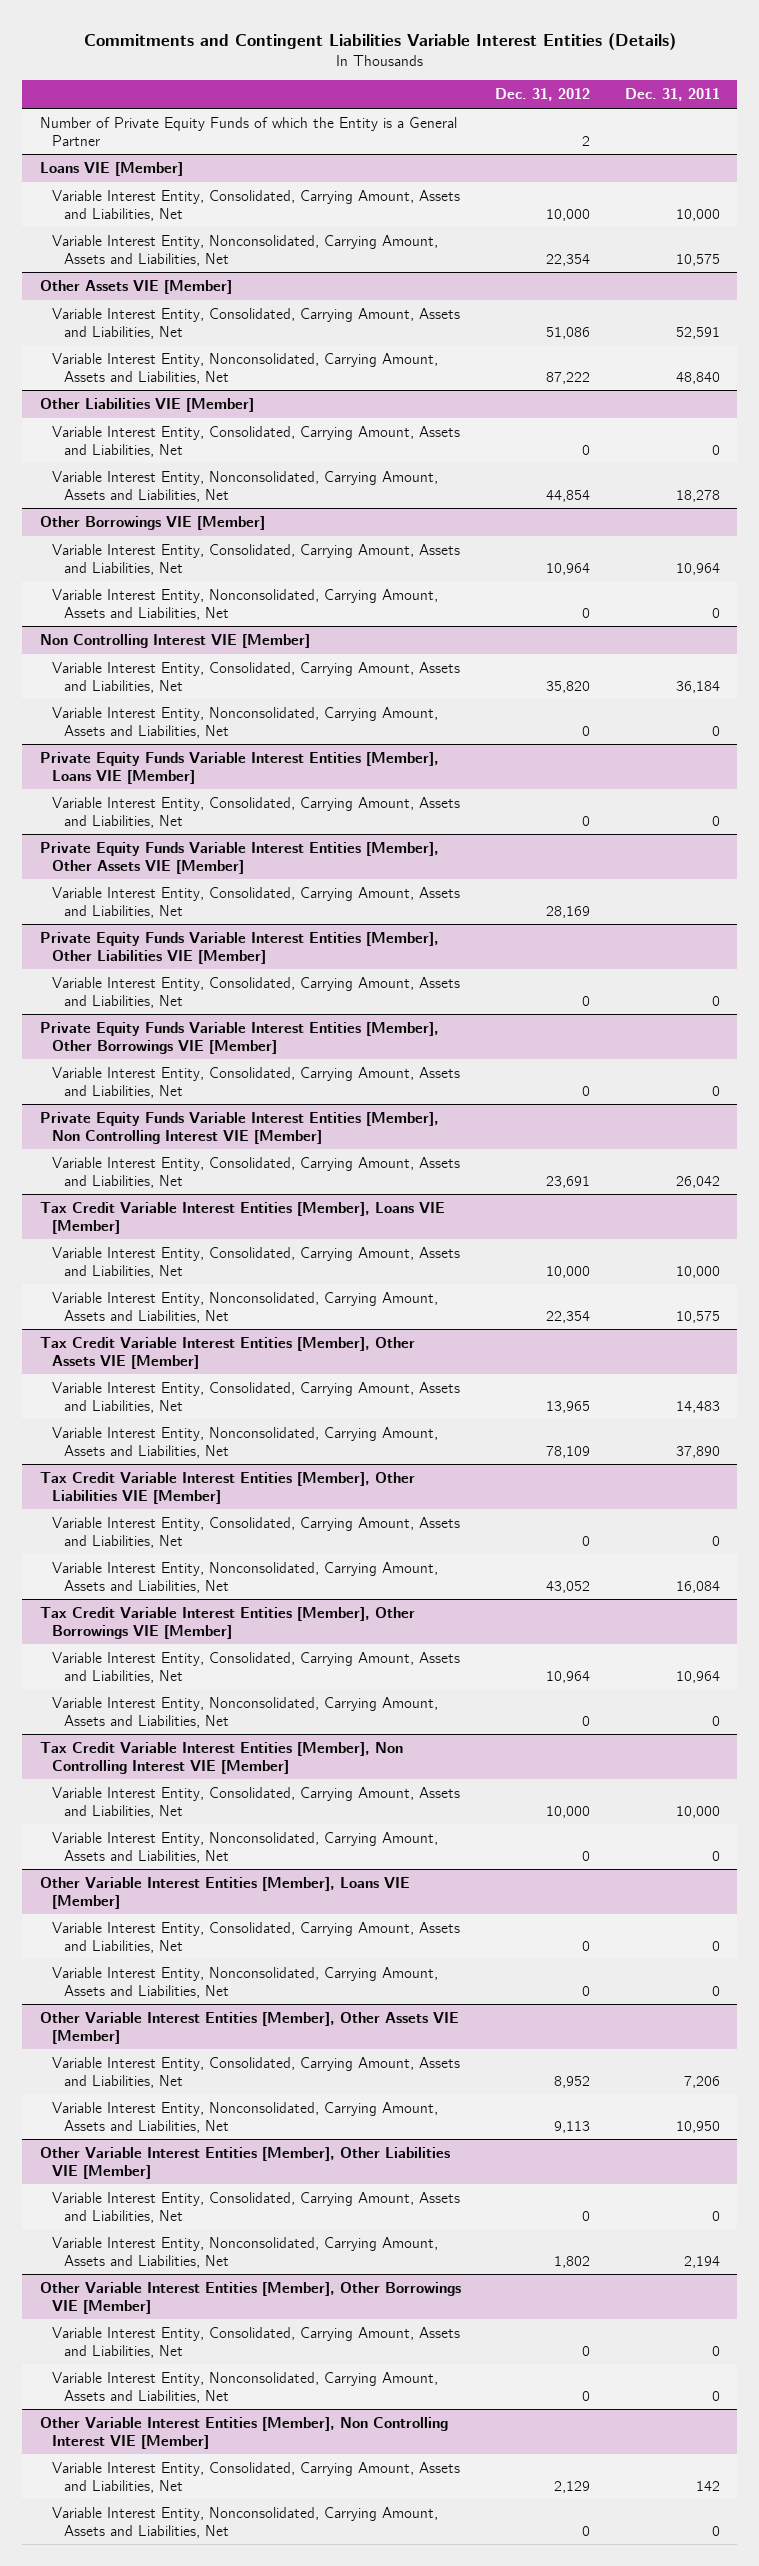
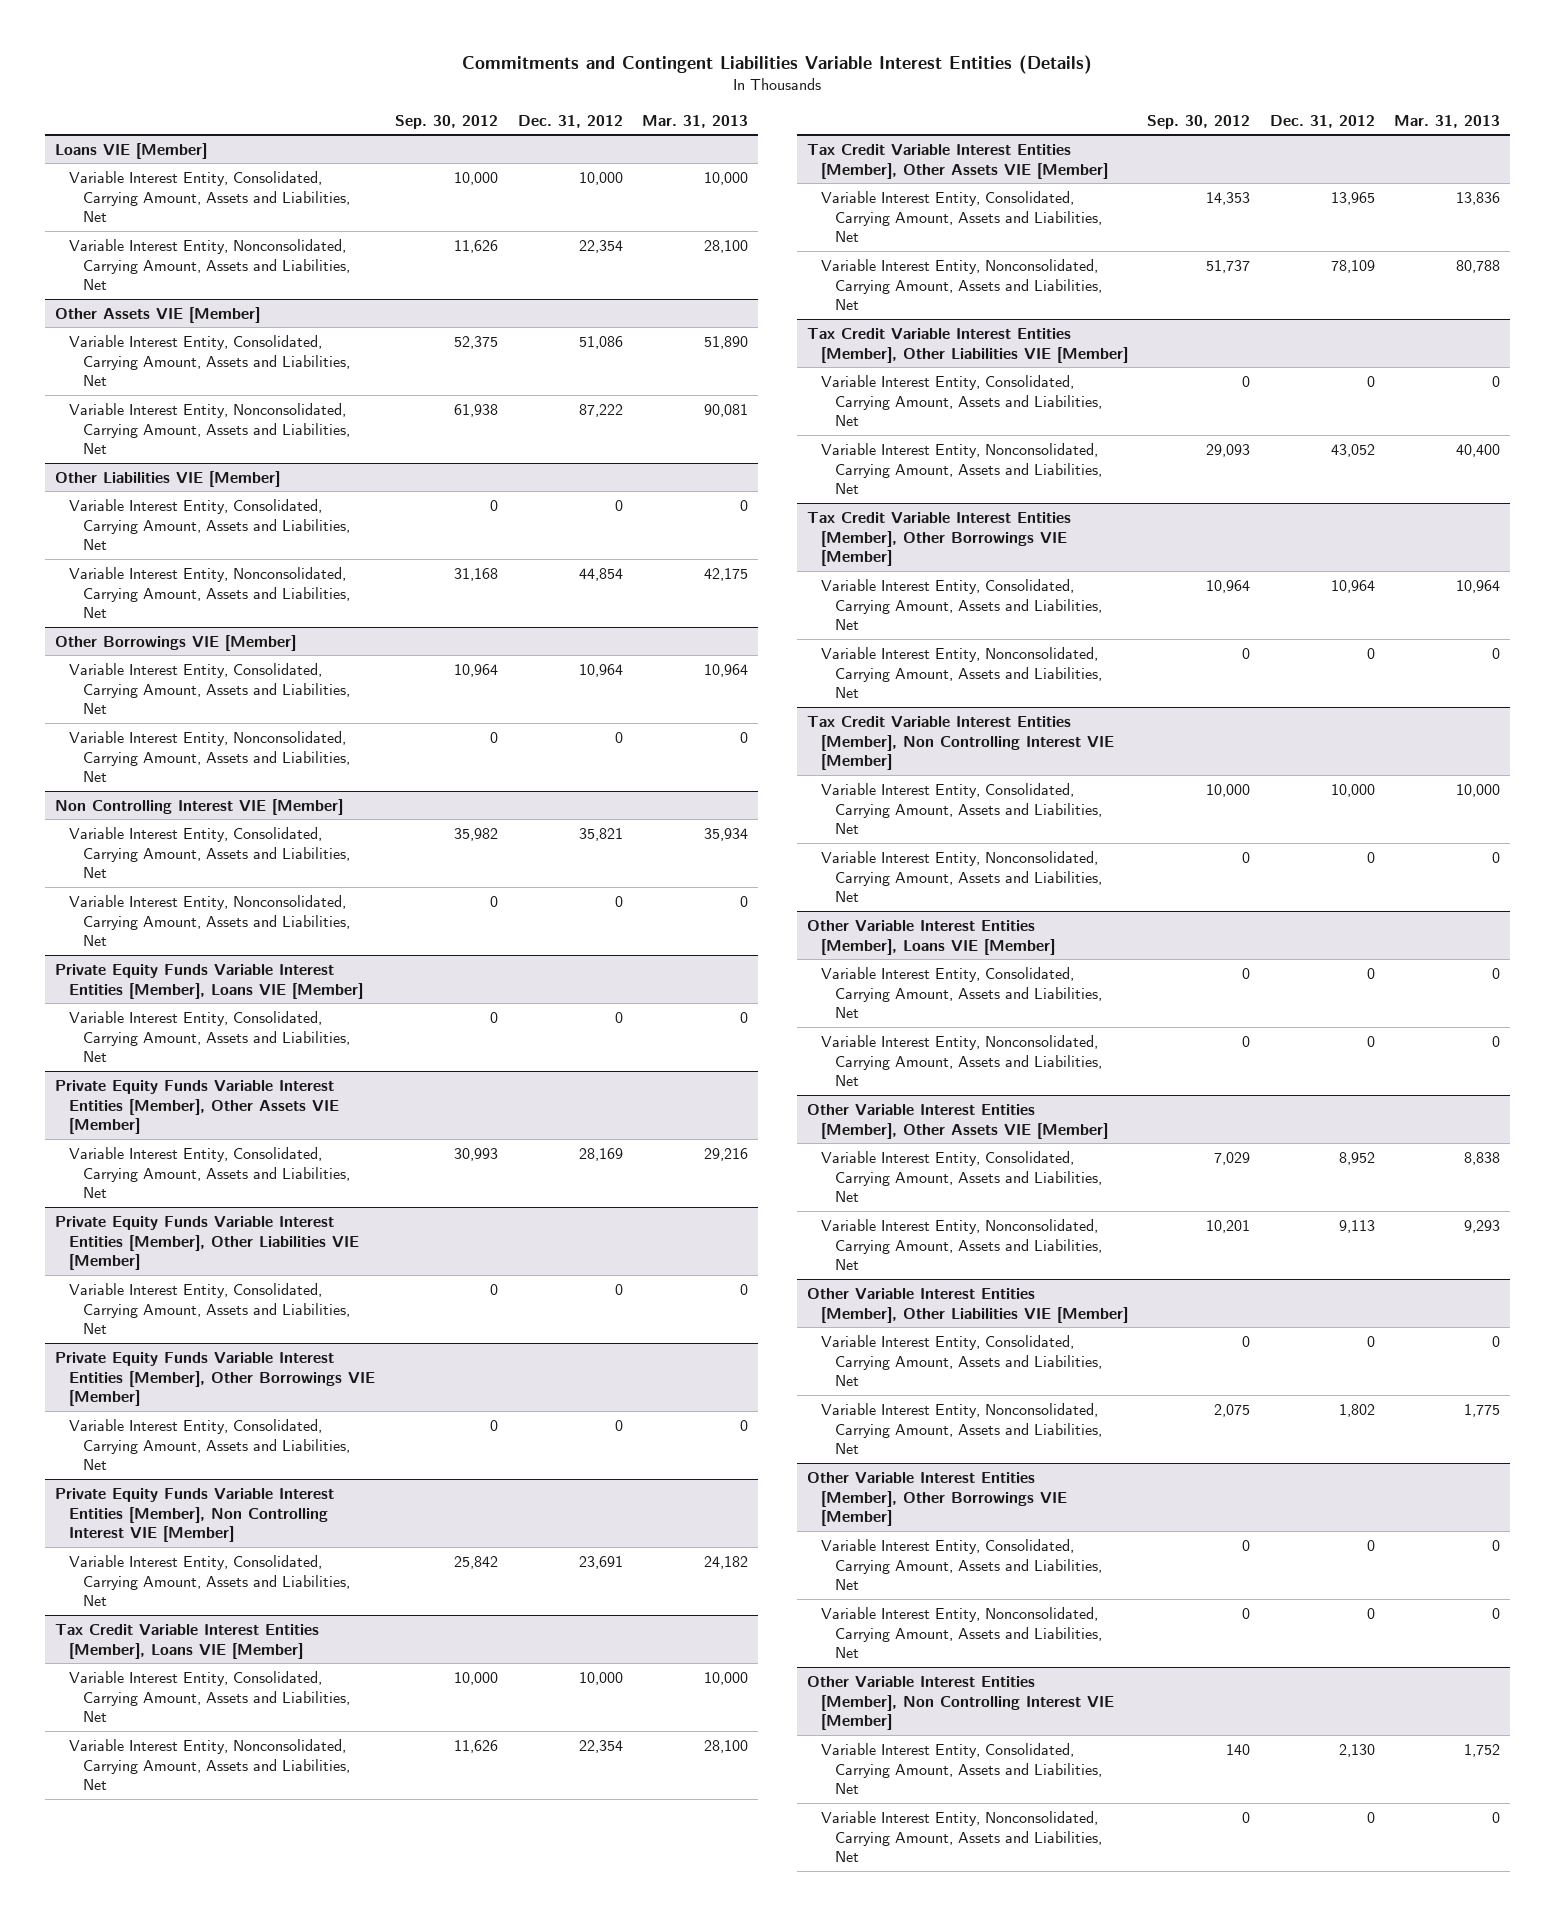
[624,88,720,102] Dec. 31, 2011 -> none
none -> [395,114,499,129] Sep. 30, 2012
none -> [642,114,749,128] Mar. 31, 2013
[39,116,457,146] Number of Private Equity Funds of which the Entity is a General Partner -> none
[546,680,591,693] 35,820 -> [578,827,623,841] 35,821
[554,2480,591,2493] 2,129 -> [1338,1743,1375,1757] 2,130

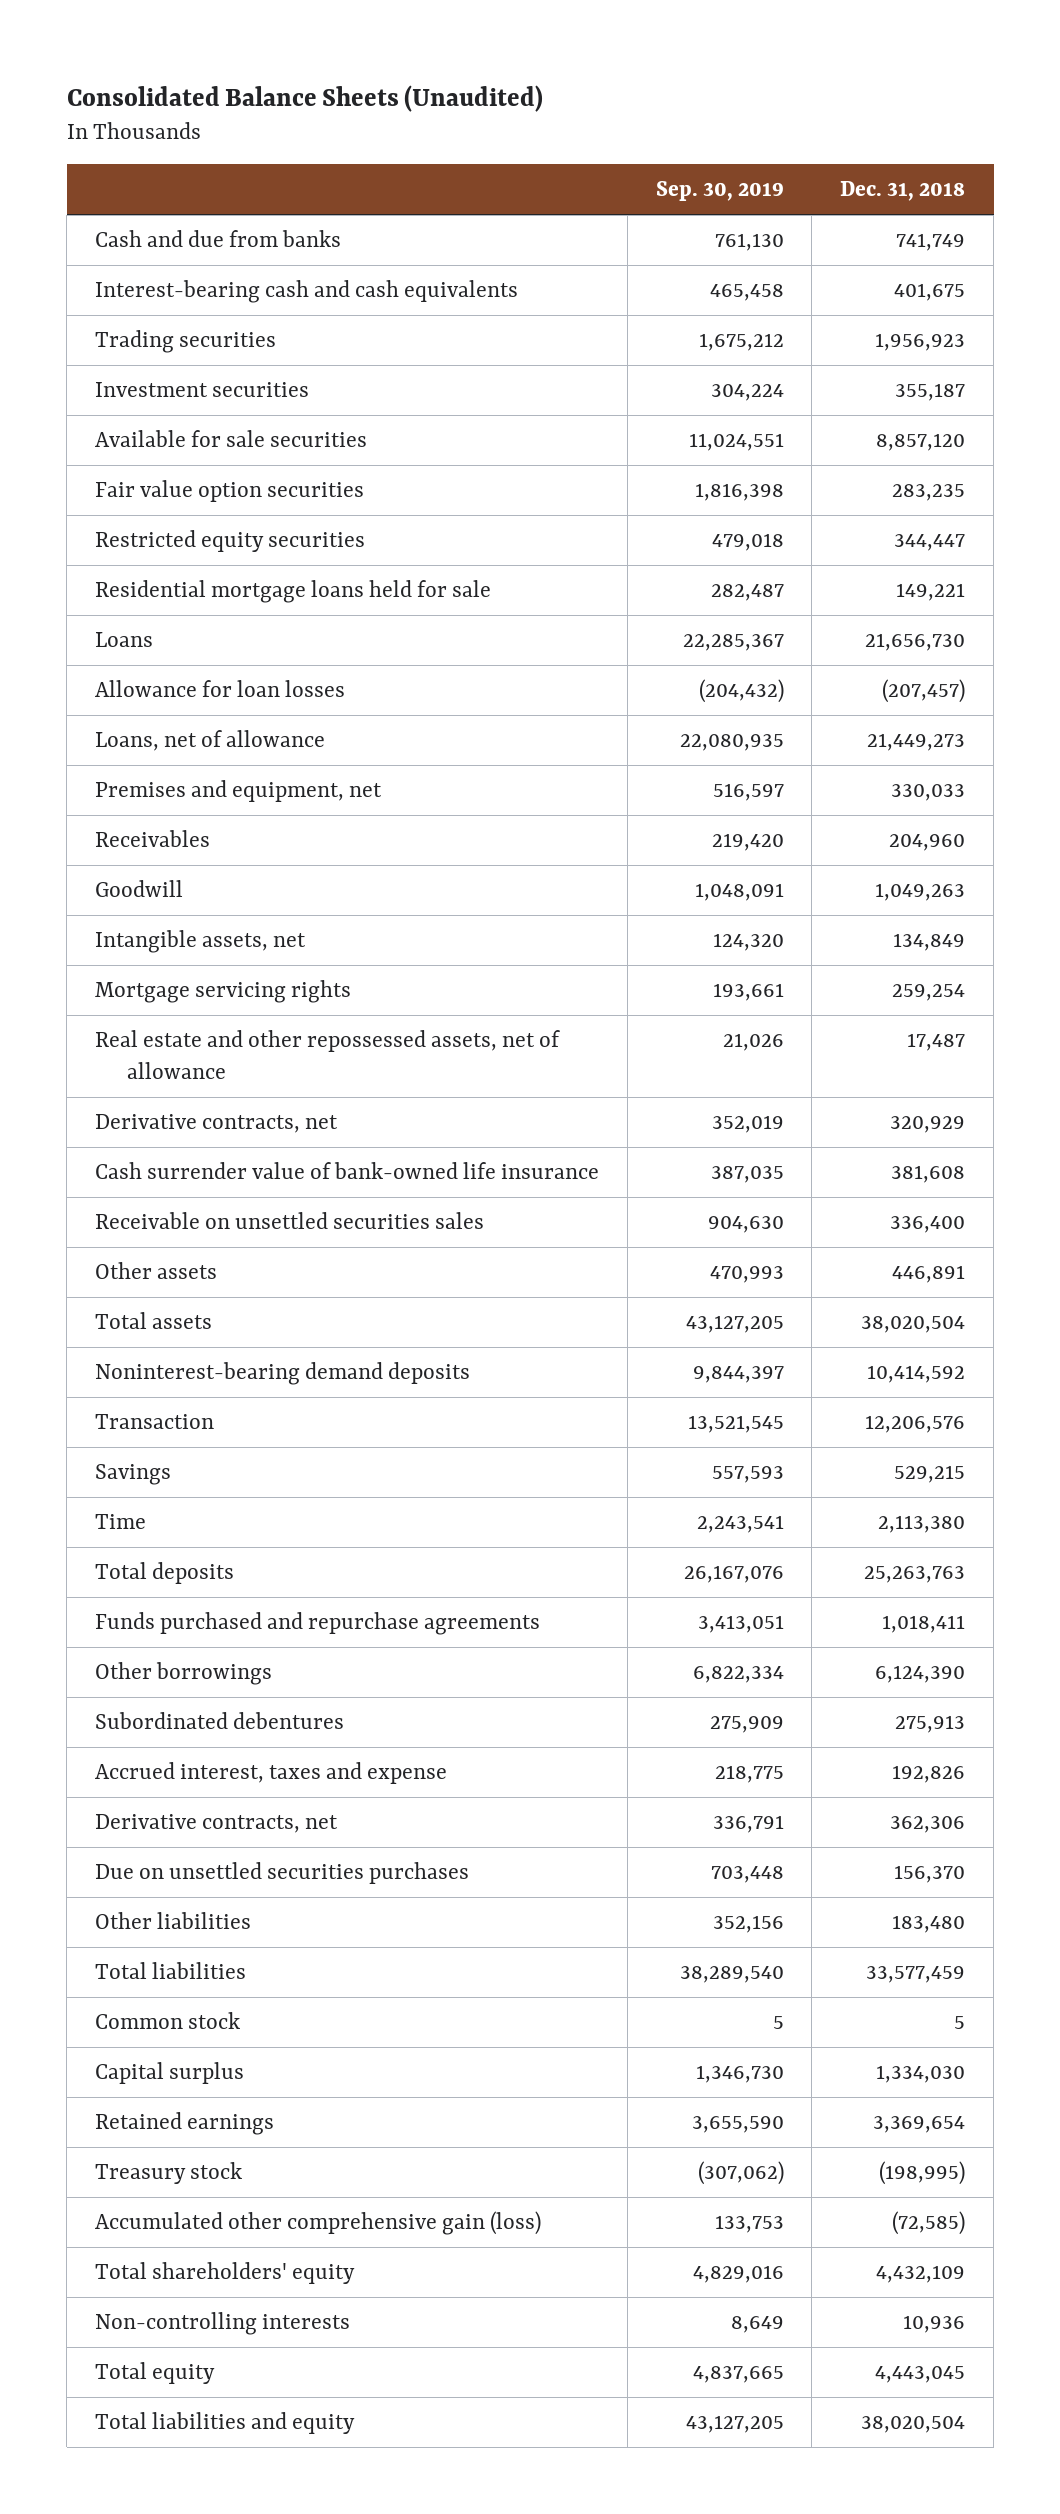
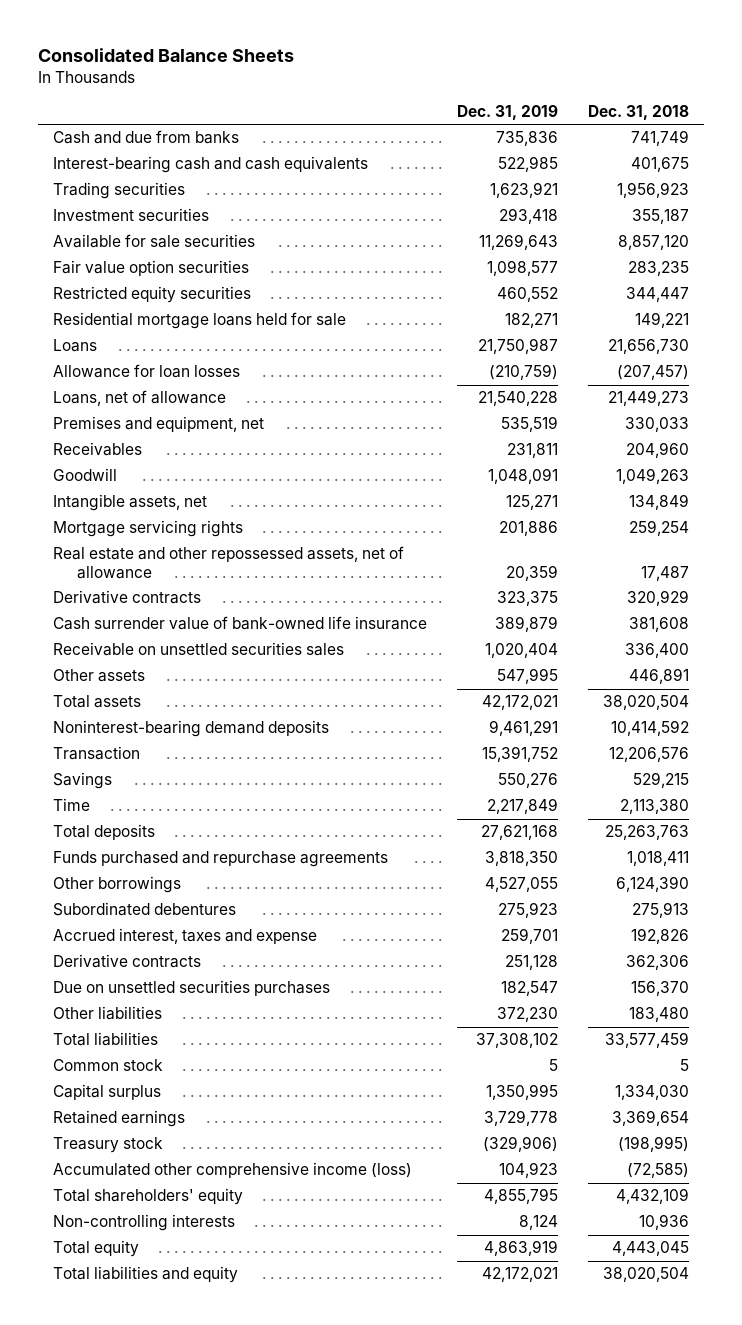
[66,84,543,112] Consolidated Balance Sheets (Unaudited) -> [38,48,295,63] Consolidated Balance Sheets
[655,181,784,202] Sep. 30, 2019 -> none
none -> [457,105,559,121] Dec. 31, 2019
[95,1113,339,1133] Derivative contracts, net -> [53,590,202,605] Derivative contracts
[95,1813,339,1833] Derivative contracts, net -> [53,954,202,969] Derivative contracts
[95,2210,542,2235] Accumulated other comprehensive gain (loss) -> [53,1162,413,1179] Accumulated other comprehensive income (loss)

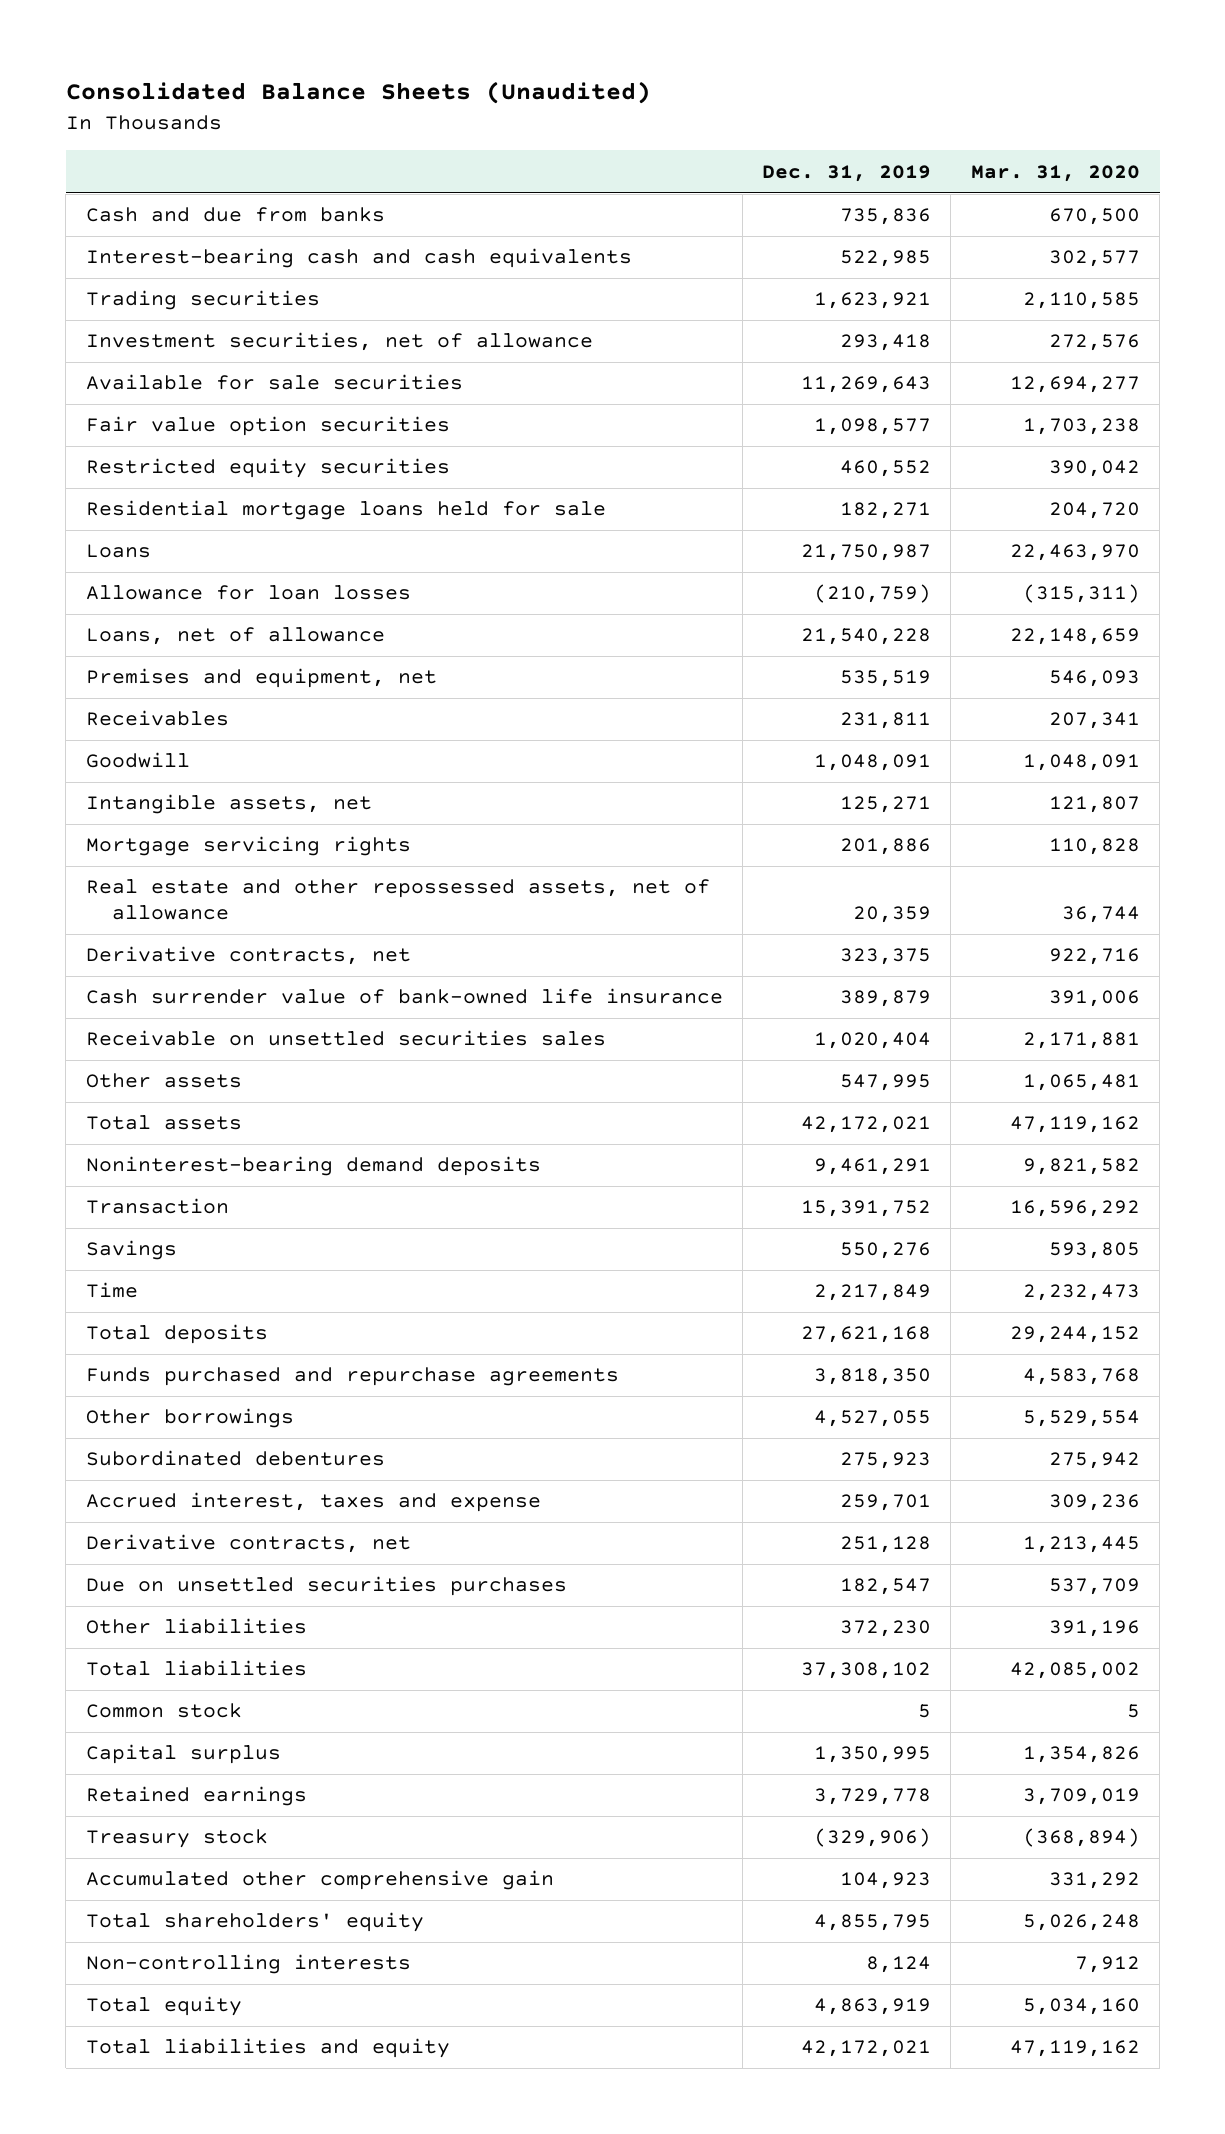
[38,48,295,63] Consolidated Balance Sheets -> [65,81,651,105] Consolidated Balance Sheets (Unaudited)
[588,105,690,121] Dec. 31, 2018 -> none
none -> [970,164,1140,182] Mar. 31, 2020
[53,208,210,222] Investment securities -> [85,332,593,352] Investment securities, net of allowance
[53,590,202,605] Derivative contracts -> [85,946,411,966] Derivative contracts, net
[53,954,202,969] Derivative contracts -> [85,1534,411,1554] Derivative contracts, net
[53,1162,413,1179] Accumulated other comprehensive income (loss) -> [85,1870,554,1891] Accumulated other comprehensive gain

